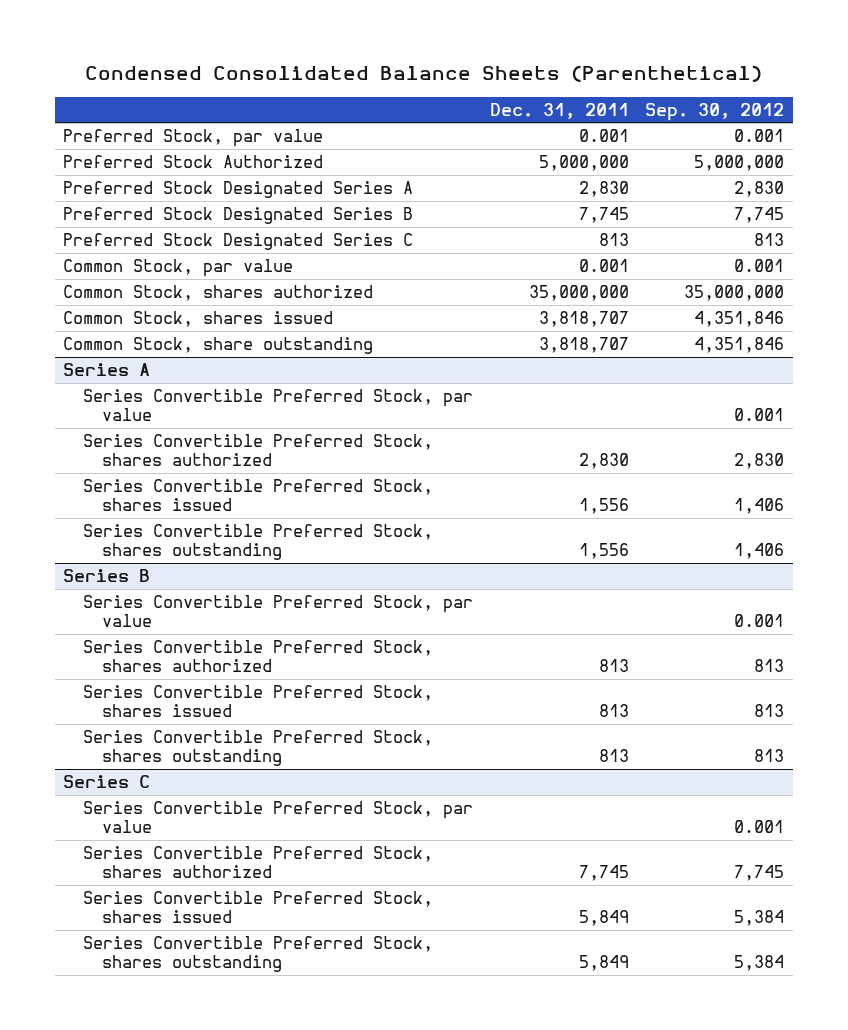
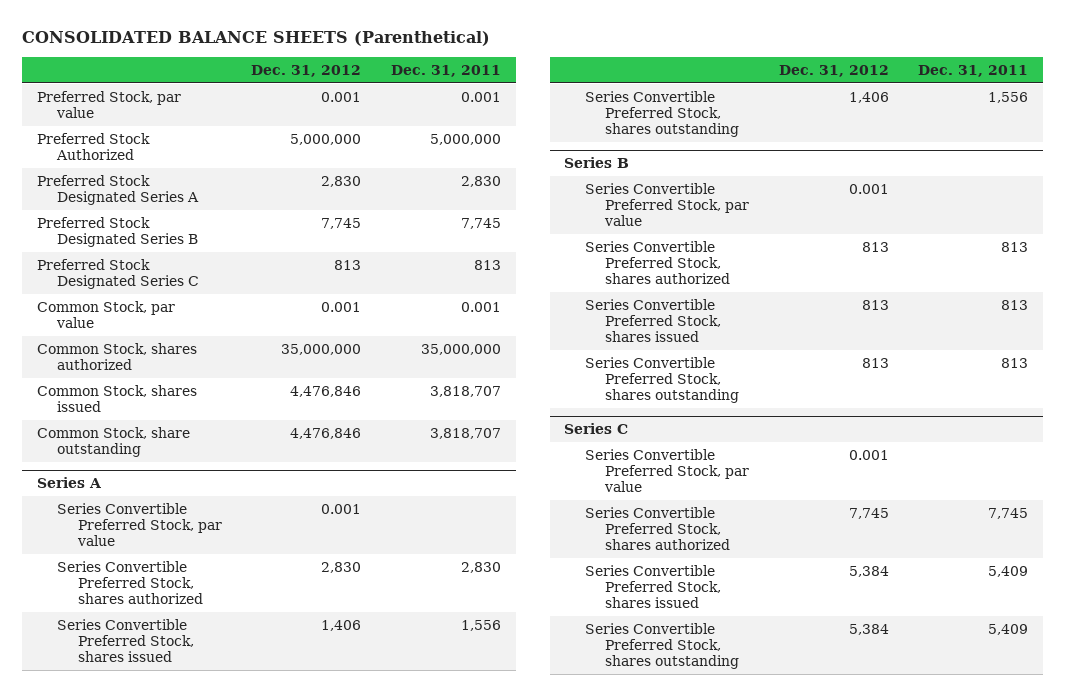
[84,65,762,83] Condensed Consolidated Balance Sheets (Parenthetical) -> [22,31,491,47] CONSOLIDATED BALANCE SHEETS (Parenthetical)
[645,102,785,121] Sep. 30, 2012 -> none
none -> [251,64,362,77] Dec. 31, 2012
[578,910,629,927] 5,849 -> [988,565,1029,577] 5,409
[578,955,629,972] 5,849 -> [988,623,1029,635] 5,409

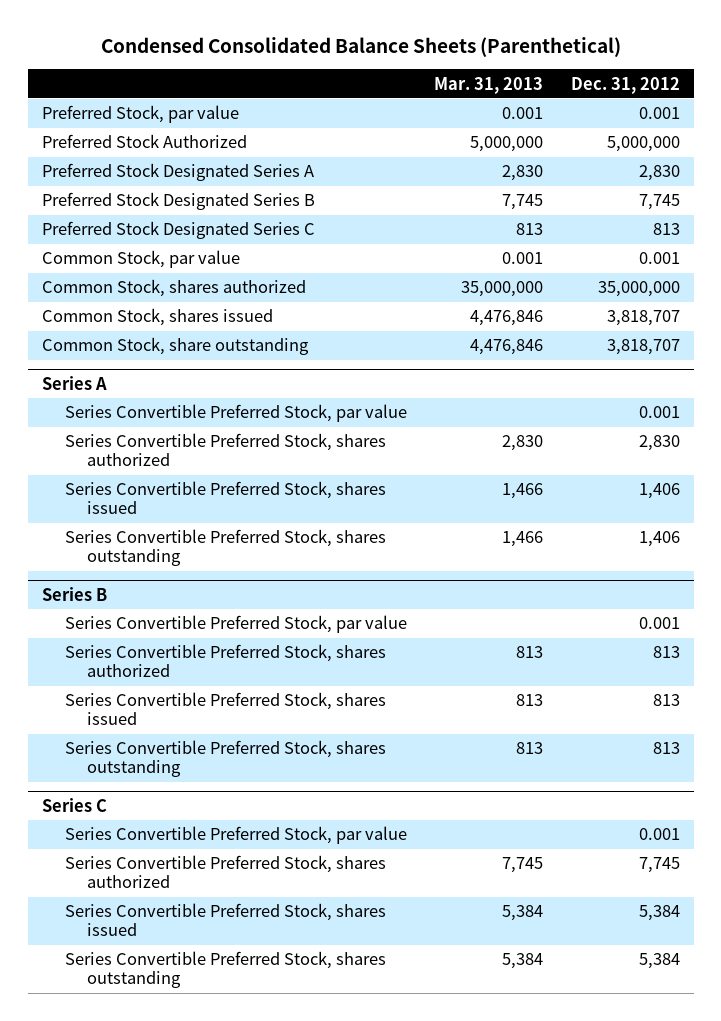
[22,31,491,47] CONSOLIDATED BALANCE SHEETS (Parenthetical) -> [100,37,621,58] Condensed Consolidated Balance Sheets (Parenthetical)
[390,64,501,77] Dec. 31, 2011 -> none
none -> [434,76,544,94] Mar. 31, 2013
[290,385,362,397] 4,476,846 -> [606,310,680,327] 3,818,707
[290,427,362,439] 4,476,846 -> [606,339,680,356] 3,818,707

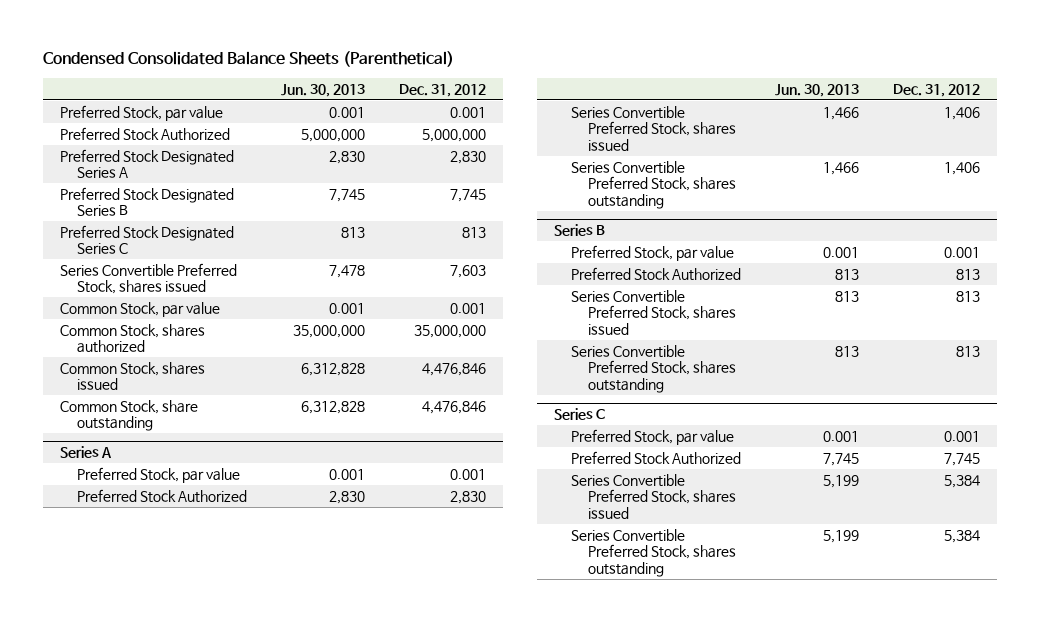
[434,76,544,94] Mar. 31, 2013 -> none
none -> [281,83,366,97] Jun. 30, 2013
none -> [60,262,238,295] Series Convertible Preferred Stock, shares issued
[606,310,680,327] 3,818,707 -> [421,362,486,376] 4,476,846
[606,339,680,356] 3,818,707 -> [421,400,486,414] 4,476,846
[64,404,407,423] Series Convertible Preferred Stock, par value -> [77,466,241,483] Preferred Stock, par value
[64,433,386,467] Series Convertible Preferred Stock, shares authorized -> [77,488,248,503] Preferred Stock Authorized
[64,615,407,634] Series Convertible Preferred Stock, par value -> [570,244,734,261] Preferred Stock, par value
[64,644,386,678] Series Convertible Preferred Stock, shares authorized -> [570,266,741,281] Preferred Stock Authorized
[64,826,407,845] Series Convertible Preferred Stock, par value -> [570,428,734,445] Preferred Stock, par value
[64,855,386,889] Series Convertible Preferred Stock, shares authorized -> [570,450,741,465] Preferred Stock Authorized

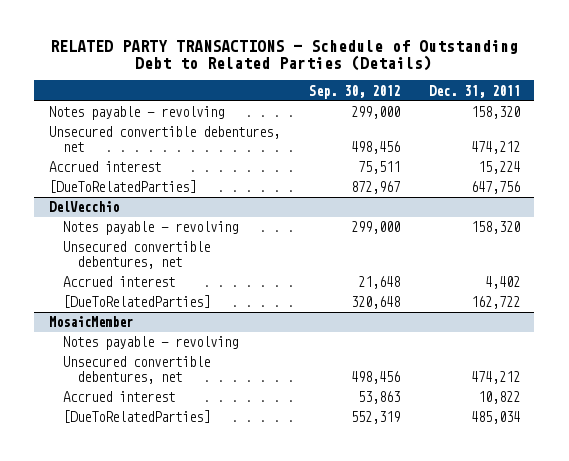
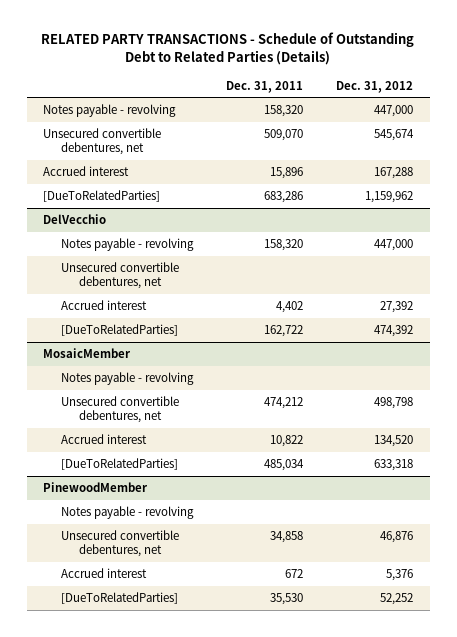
[308,84,400,99] Sep. 30, 2012 -> none
none -> [336,80,414,93] Dec. 31, 2012
[470,140,520,154] 474,212 -> [264,128,304,141] 509,070
[477,161,520,175] 15,224 -> [270,166,304,179] 15,896
[470,181,520,195] 647,756 -> [264,190,304,203] 683,286
none -> [43,481,149,492] PinewoodMember
none -> [60,505,194,519] Notes payable - revolving
none -> [60,529,179,558] Unsecured convertible debentures, net
none -> [60,567,147,578] Accrued interest
none -> [60,591,178,604] [DueToRelatedParties]

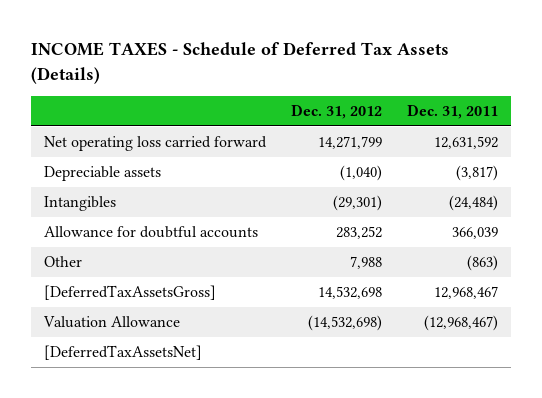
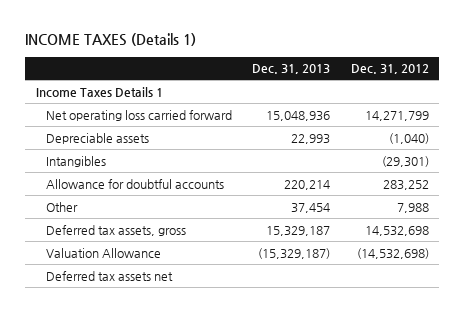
[30,42,449,84] INCOME TAXES - Schedule of Deferred Tax Assets (Details) -> [25,33,197,47] INCOME TAXES (Details 1)
[407,103,499,119] Dec. 31, 2011 -> none
none -> [252,64,331,75] Dec. 31, 2013
none -> [35,86,163,97] Income Taxes Details 1
[43,285,216,301] [DeferredTaxAssetsGross] -> [46,224,187,236] Deferred tax assets, gross
[43,345,202,361] [DeferredTaxAssetsNet] -> [46,270,174,281] Deferred tax assets net

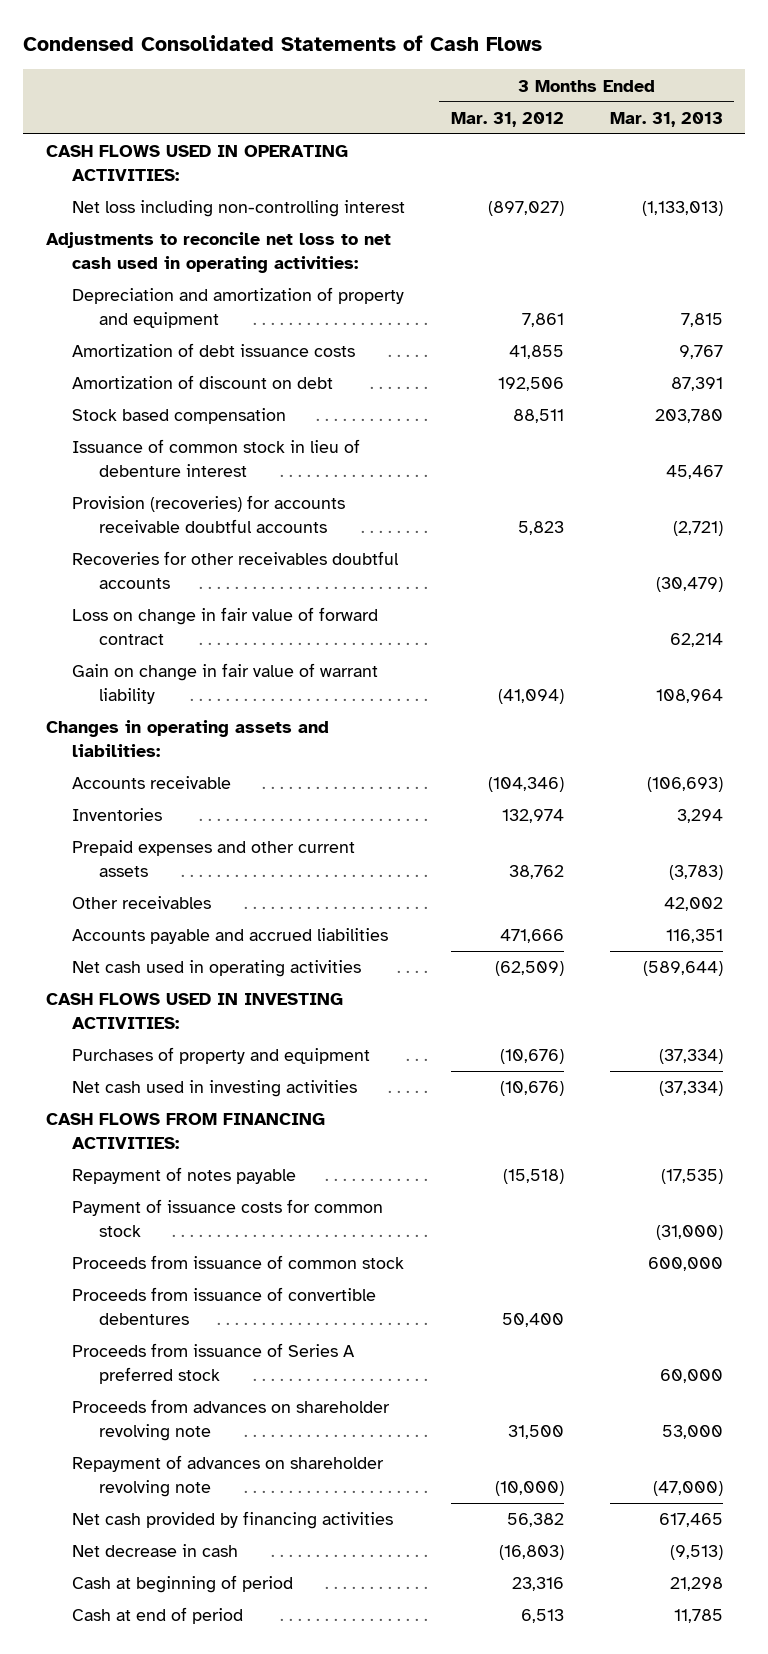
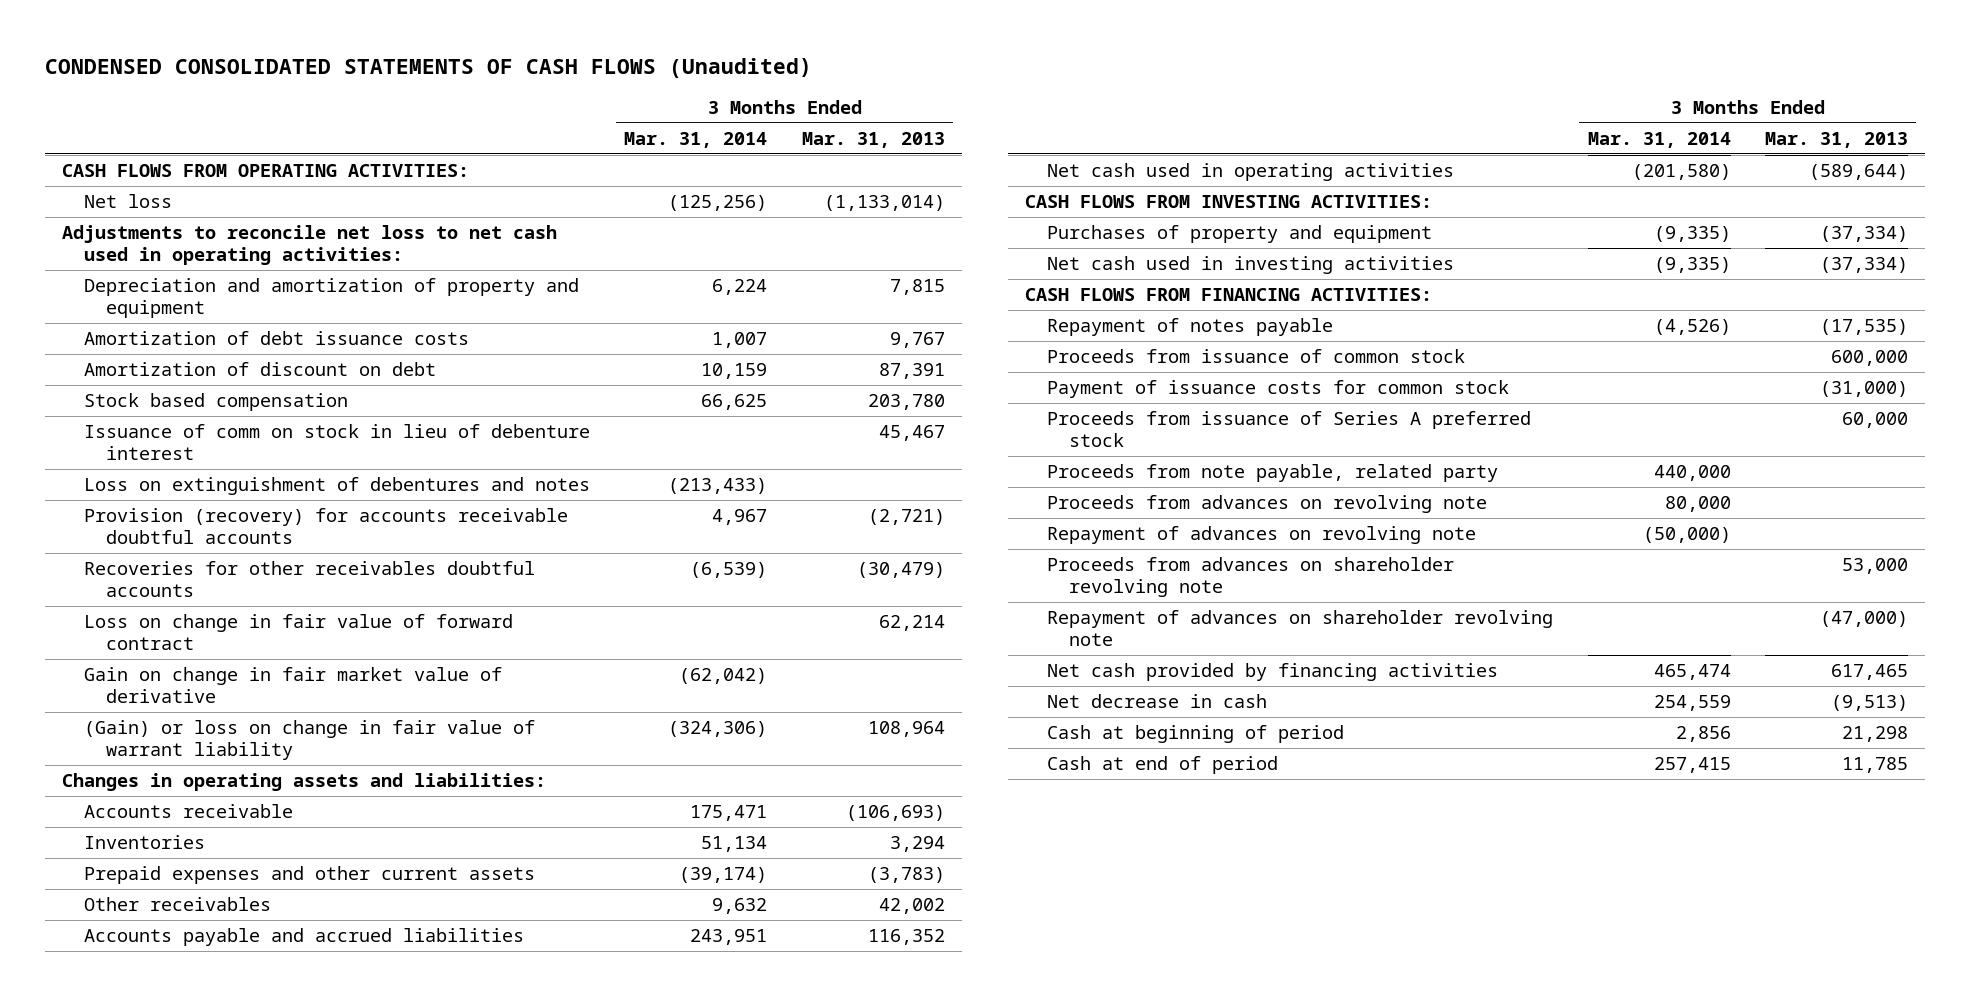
[22,35,542,52] Condensed Consolidated Statements of Cash Flows -> [44,57,812,78] CONDENSED CONSOLIDATED STATEMENTS OF CASH FLOWS (Unaudited)
[450,112,564,128] Mar. 31, 2012 -> none
none -> [624,132,768,149] Mar. 31, 2014
[72,200,406,218] Net loss including non-controlling interest -> none
[45,145,348,181] CASH FLOWS USED IN OPERATING ACTIVITIES: -> [62,164,470,178] CASH FLOWS FROM OPERATING ACTIVITIES:
none -> [84,194,173,209] Net loss
[72,439,361,477] Issuance of common stock in lieu of debenture interest -> [84,424,591,461] Issuance of comm on stock in lieu of debenture interest
none -> [84,477,591,496] Loss on extinguishment of debentures and notes
[72,495,346,533] Provision (recoveries) for accounts receivable doubtful accounts -> [84,508,569,545] Provision (recovery) for accounts receivable doubtful accounts
none -> [84,667,503,704] Gain on change in fair market value of derivative
[72,663,379,704] Gain on change in fair value of warrant liability -> [84,720,536,761] (Gain) or loss on change in fair value of warrant liability
[665,929,723,944] 116,351 -> [867,929,945,946] 116,352
[45,993,343,1029] CASH FLOWS USED IN INVESTING ACTIVITIES: -> [1025,195,1433,209] CASH FLOWS FROM INVESTING ACTIVITIES:
[72,1287,377,1325] Proceeds from issuance of convertible debentures -> none
[72,1199,384,1237] Payment of issuance costs for common stock -> [1047,380,1510,399] Payment of issuance costs for common stock
none -> [1047,464,1499,483] Proceeds from note payable, related party
none -> [1047,495,1488,514] Proceeds from advances on revolving note
none -> [1047,526,1477,545] Repayment of advances on revolving note

